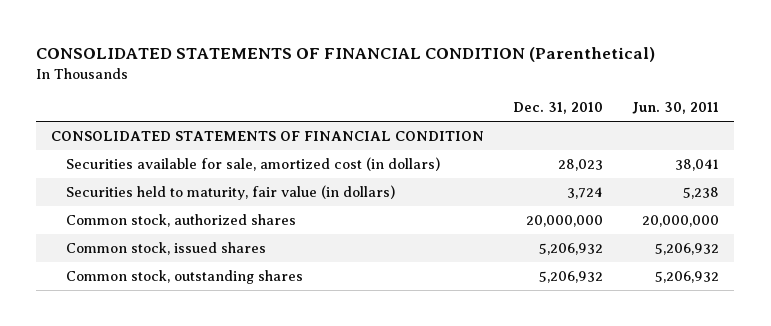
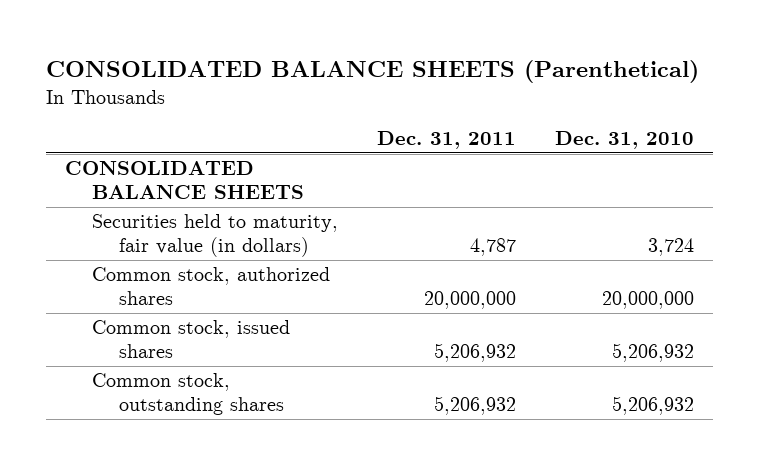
[36,47,656,63] CONSOLIDATED STATEMENTS OF FINANCIAL CONDITION (Parenthetical) -> [45,59,699,83] CONSOLIDATED BALANCE SHEETS (Parenthetical)
[632,102,720,115] Jun. 30, 2011 -> none
none -> [377,131,517,150] Dec. 31, 2011
[65,156,440,171] Securities available for sale, amortized cost (in dollars) -> none
[51,130,485,141] CONSOLIDATED STATEMENTS OF FINANCIAL CONDITION -> [65,161,305,200] CONSOLIDATED BALANCE SHEETS

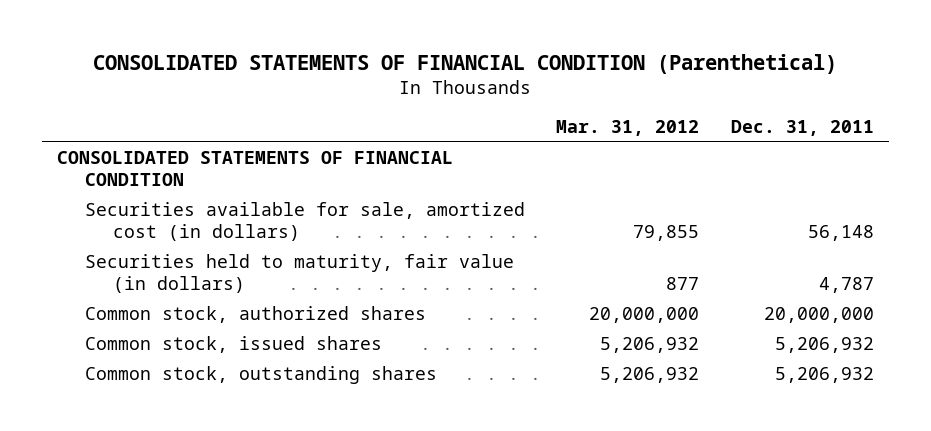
[45,59,699,83] CONSOLIDATED BALANCE SHEETS (Parenthetical) -> [93,53,838,74] CONSOLIDATED STATEMENTS OF FINANCIAL CONDITION (Parenthetical)
[554,131,694,150] Dec. 31, 2010 -> none
none -> [556,120,700,137] Mar. 31, 2012
[65,161,305,200] CONSOLIDATED BALANCE SHEETS -> [57,151,454,187] CONSOLIDATED STATEMENTS OF FINANCIAL CONDITION
none -> [85,202,526,242] Securities available for sale, amortized cost (in dollars)

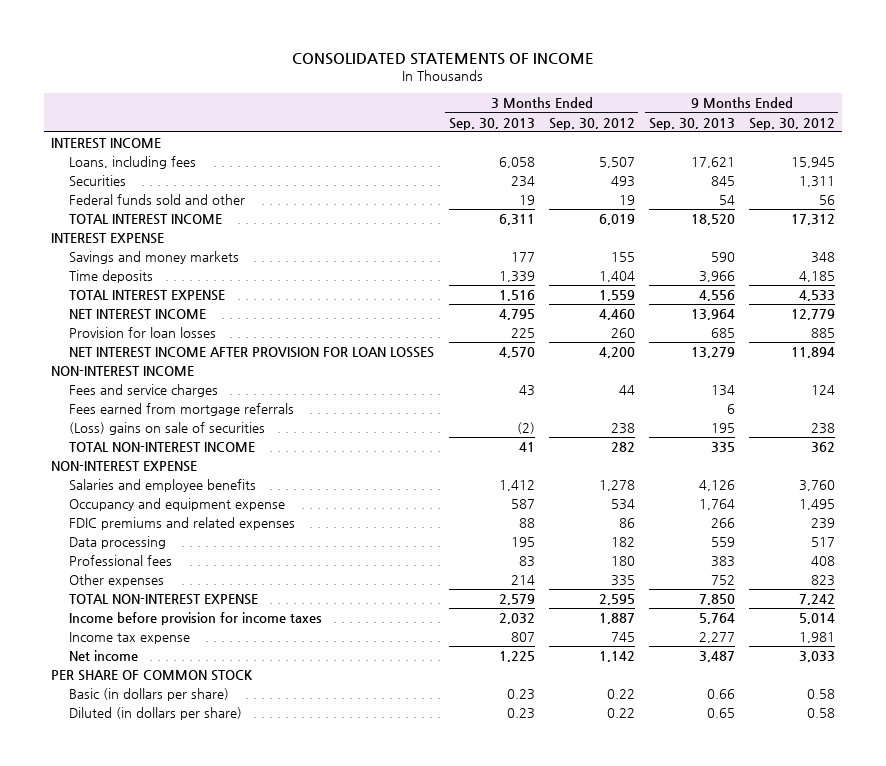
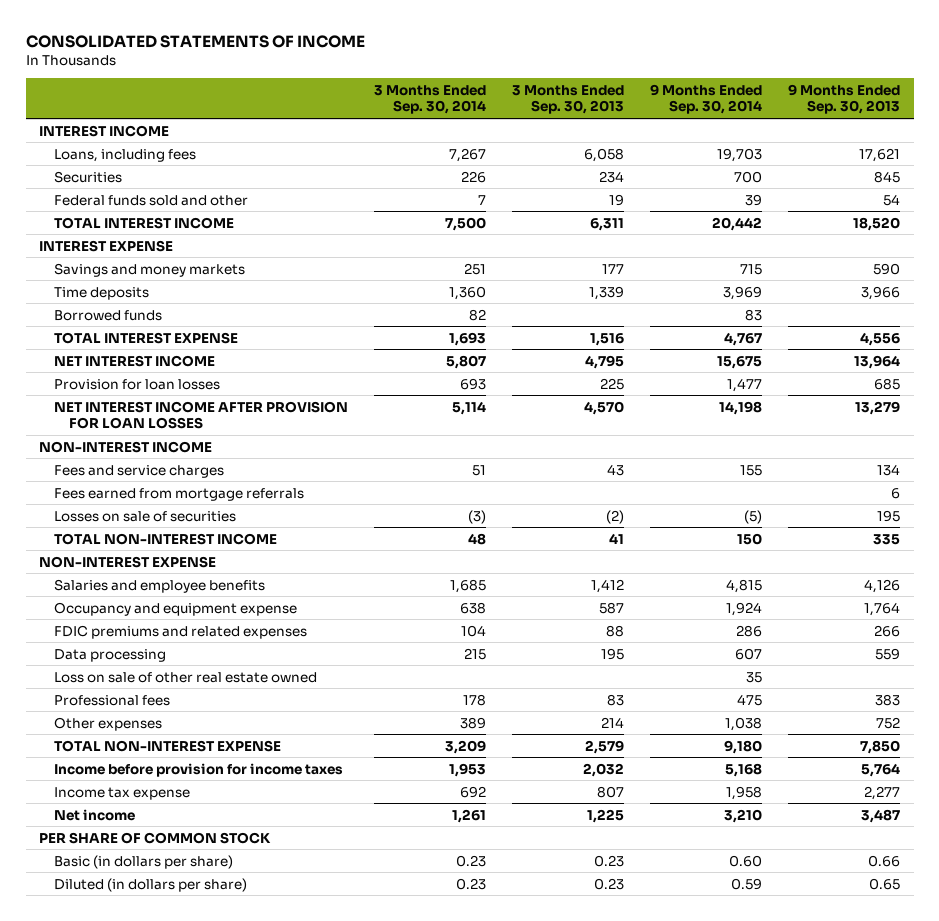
[548,117,635,130] Sep. 30, 2012 -> none
[748,117,835,130] Sep. 30, 2012 -> none
none -> [373,85,486,115] 3 Months Ended Sep. 30, 2014
none -> [650,84,763,115] 9 Months Ended Sep. 30, 2014
none -> [53,309,162,321] Borrowed funds
[69,422,266,436] (Loss) gains on sale of securities -> [53,510,236,522] Losses on sale of securities
none -> [53,671,317,683] Loss on sale of other real estate owned

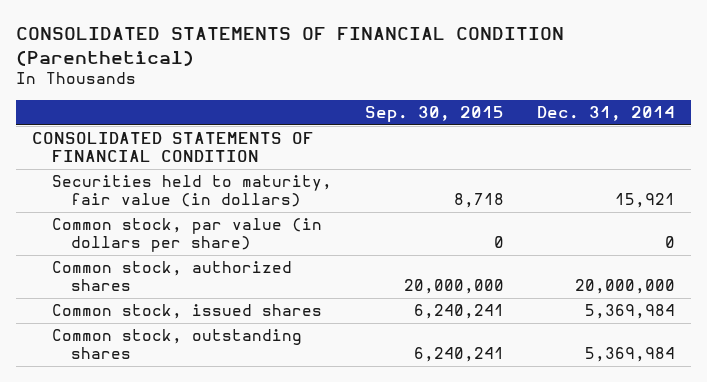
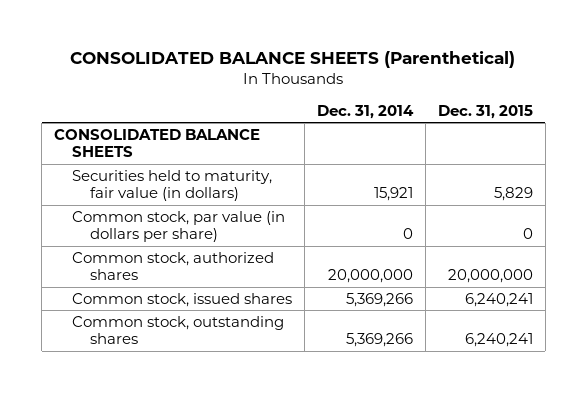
[15,26,564,66] CONSOLIDATED STATEMENTS OF FINANCIAL CONDITION (Parenthetical) -> [70,51,516,69] CONSOLIDATED BALANCE SHEETS (Parenthetical)
[364,105,504,122] Sep. 30, 2015 -> none
none -> [437,104,533,119] Dec. 31, 2015
[32,132,315,162] CONSOLIDATED STATEMENTS OF FINANCIAL CONDITION -> [53,128,260,158] CONSOLIDATED BALANCE SHEETS
[584,304,675,320] 5,369,984 -> [345,292,413,307] 5,369,266
[584,346,675,362] 5,369,984 -> [345,333,413,348] 5,369,266

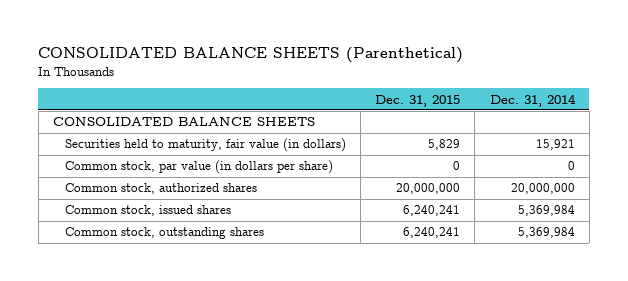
[345,292,413,307] 5,369,266 -> [517,205,575,217] 5,369,984
[345,333,413,348] 5,369,266 -> [517,227,575,239] 5,369,984

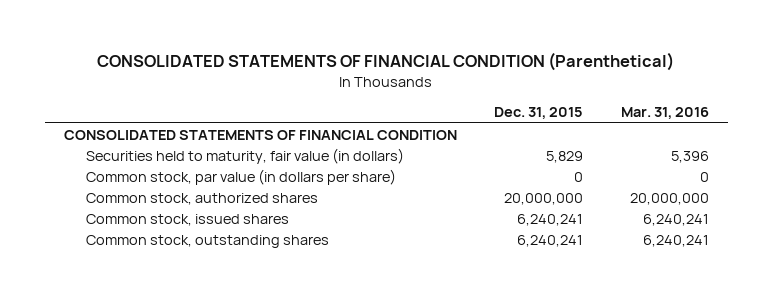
[38,47,464,64] CONSOLIDATED BALANCE SHEETS (Parenthetical) -> [97,52,675,72] CONSOLIDATED STATEMENTS OF FINANCIAL CONDITION (Parenthetical)
[489,93,576,107] Dec. 31, 2014 -> none
none -> [621,107,710,120] Mar. 31, 2016
[53,117,316,127] CONSOLIDATED BALANCE SHEETS -> [63,129,457,140] CONSOLIDATED STATEMENTS OF FINANCIAL CONDITION

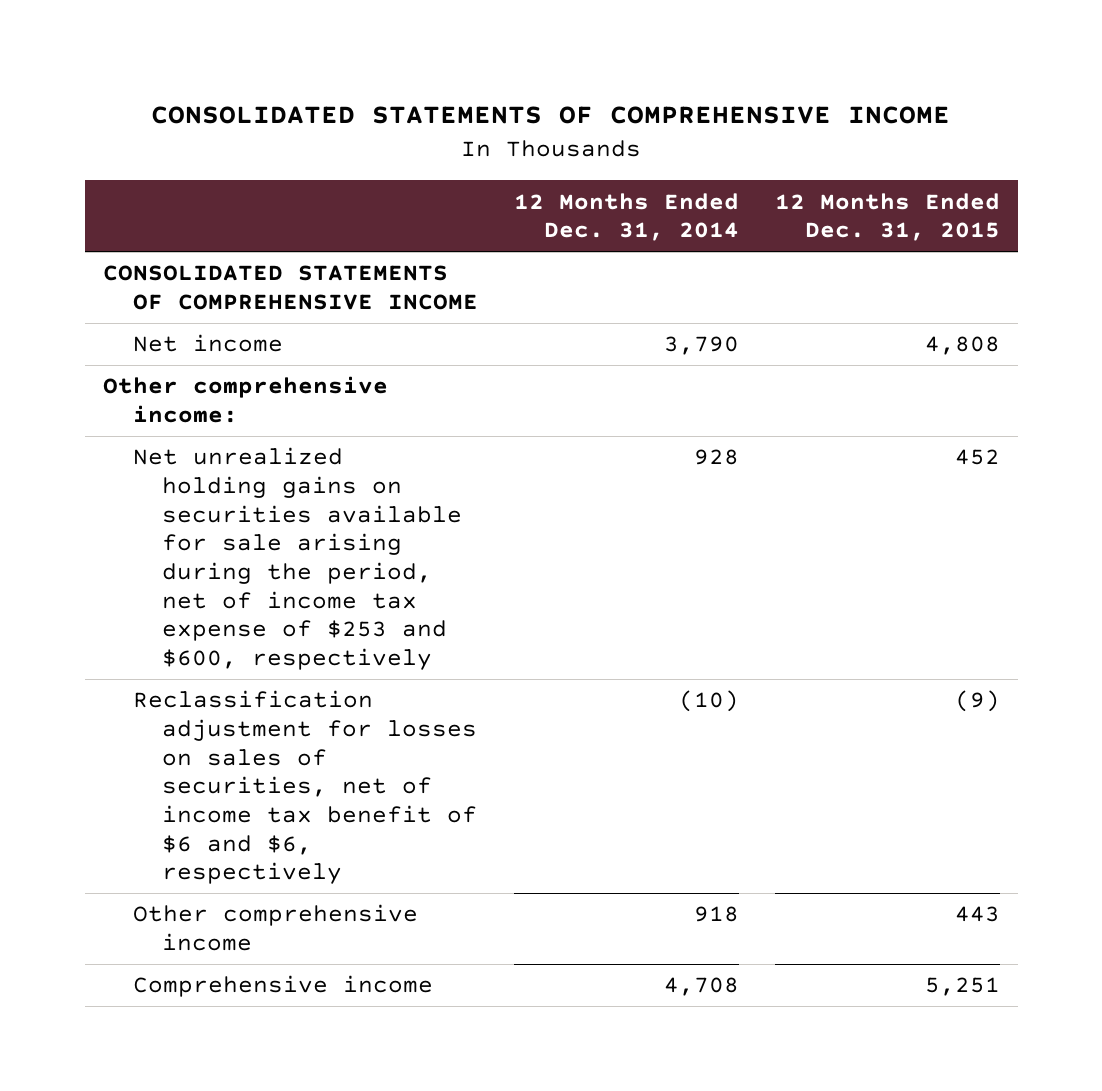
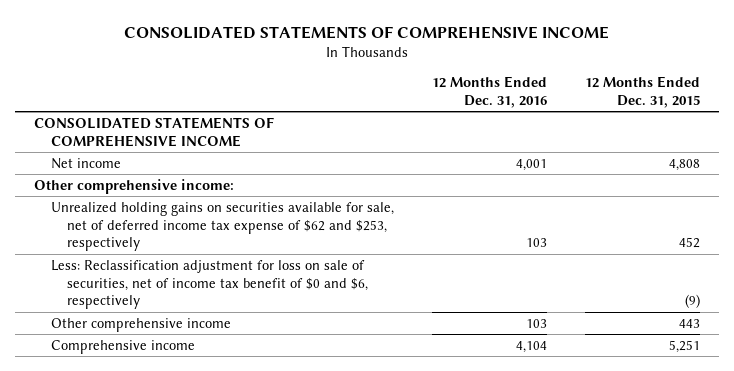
[513,192,739,242] 12 Months Ended Dec. 31, 2014 -> none
none -> [431,76,547,108] 12 Months Ended Dec. 31, 2016
[132,447,463,671] Net unrealized holding gains on securities available for sale arising during the period, net of income tax expense of $253 and $600, respectively -> [50,201,394,252] Unrealized holding gains on securities available for sale, net of deferred income tax expense of $62 and $253, respectively
[132,690,478,885] Reclassification adjustment for losses on sales of securities, net of income tax benefit of $6 and $6, respectively -> [50,259,368,310] Less: Reclassification adjustment for loss on sale of securities, net of income tax benefit of $0 and $6, respectively

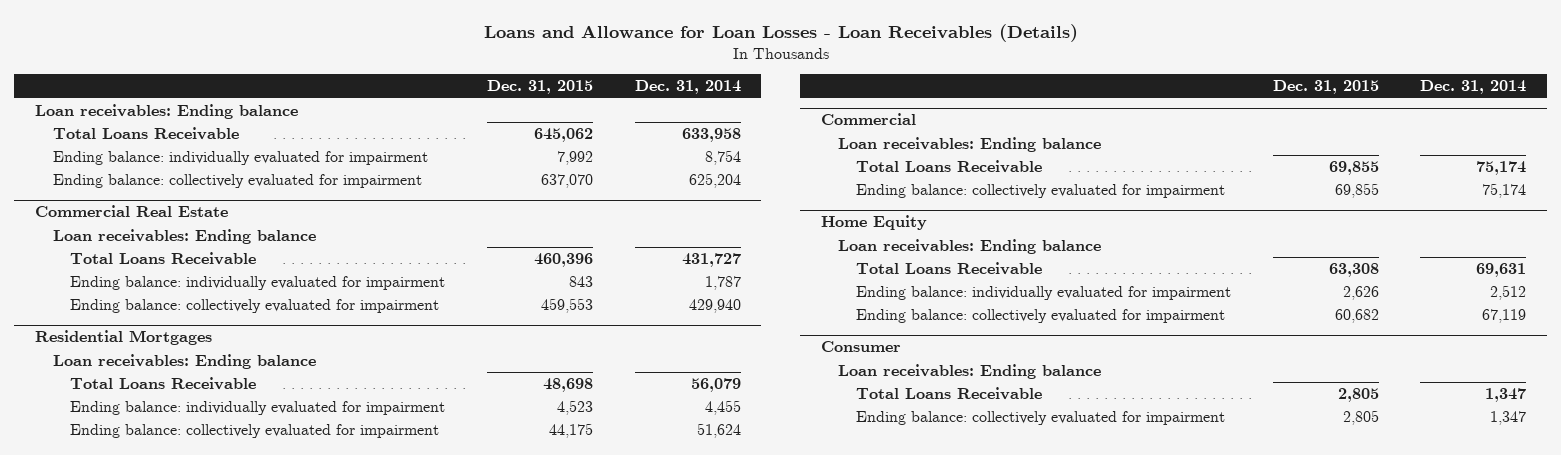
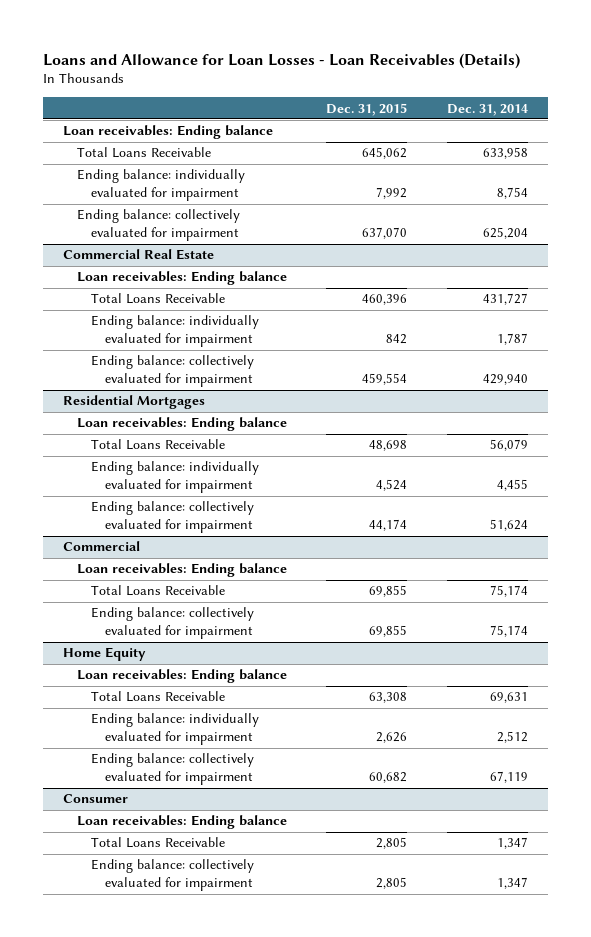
[568,275,593,287] 843 -> [386,334,408,345] 842
[540,297,593,313] 459,553 -> [362,373,408,386] 459,554
[556,399,593,415] 4,523 -> [376,479,408,492] 4,524
[548,422,593,438] 44,175 -> [369,519,408,532] 44,174

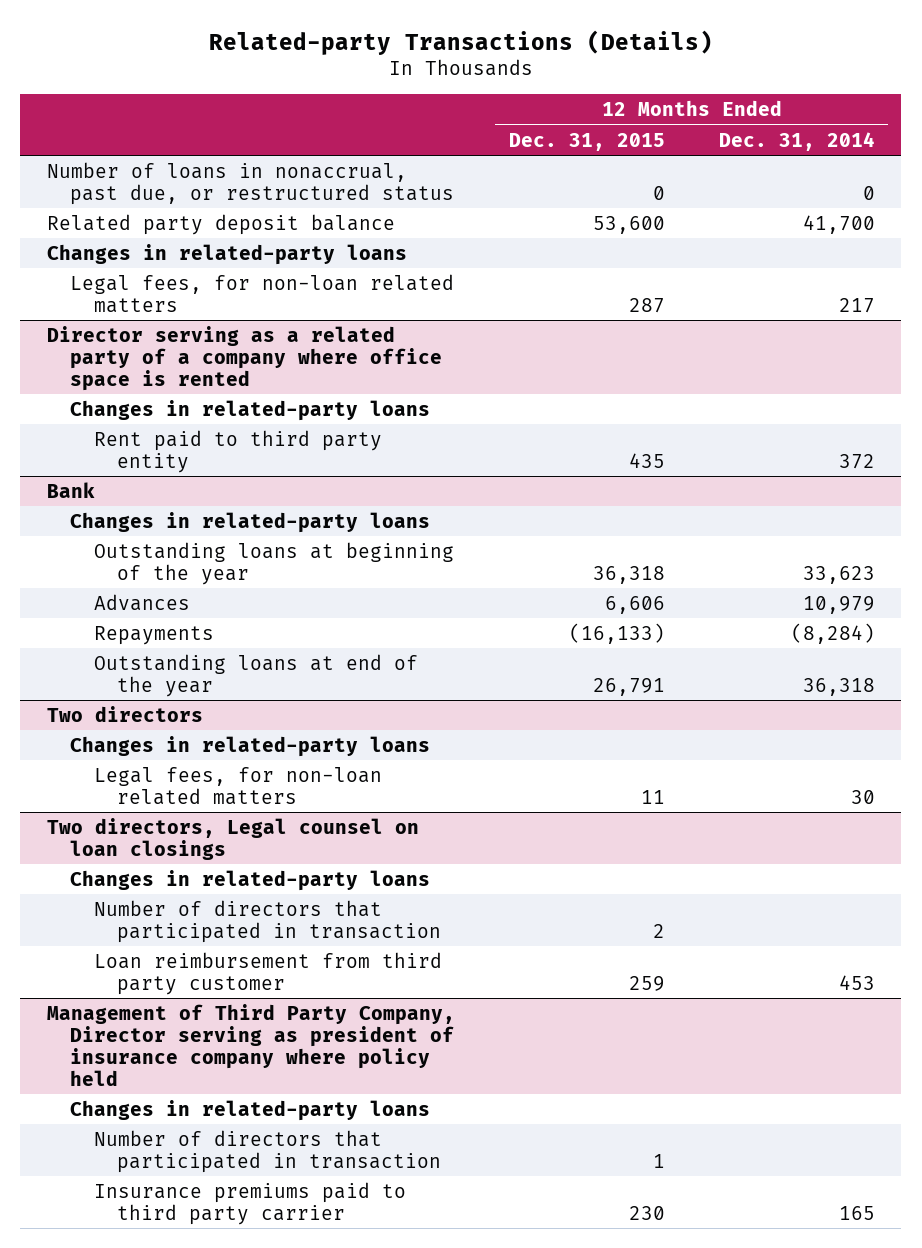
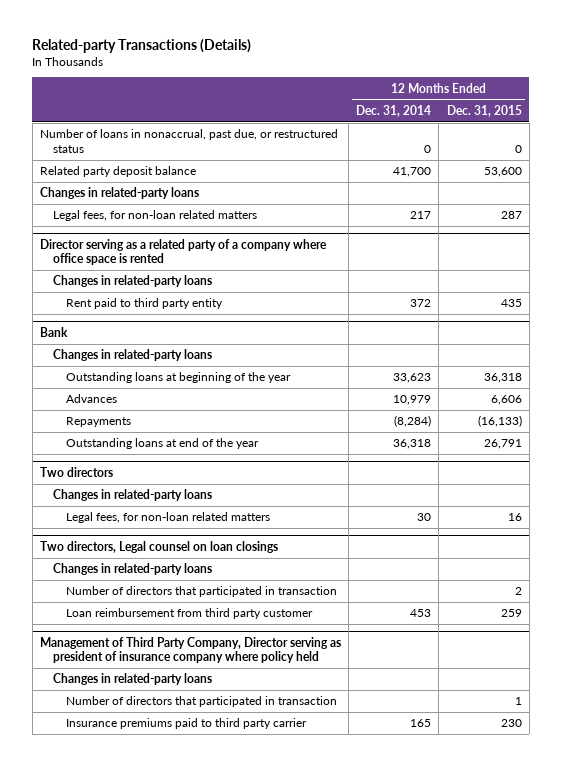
[640,789,665,804] 11 -> [507,513,522,522] 16

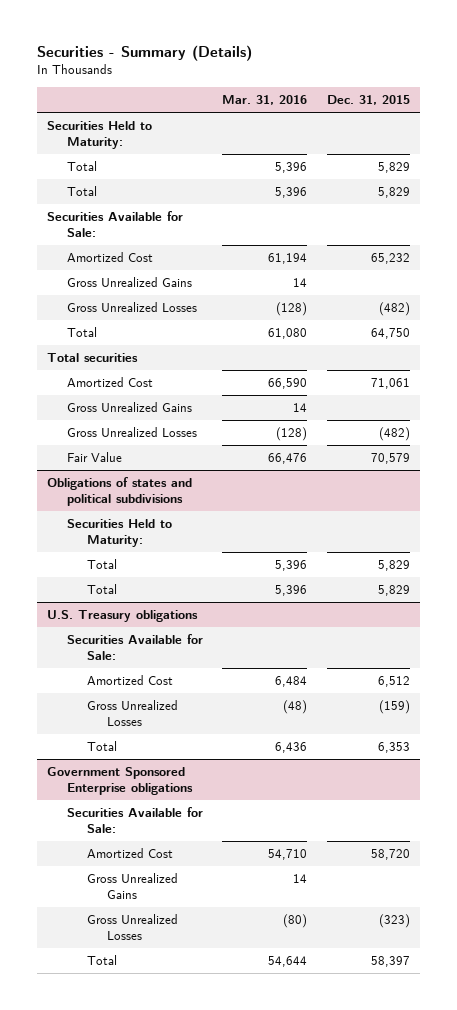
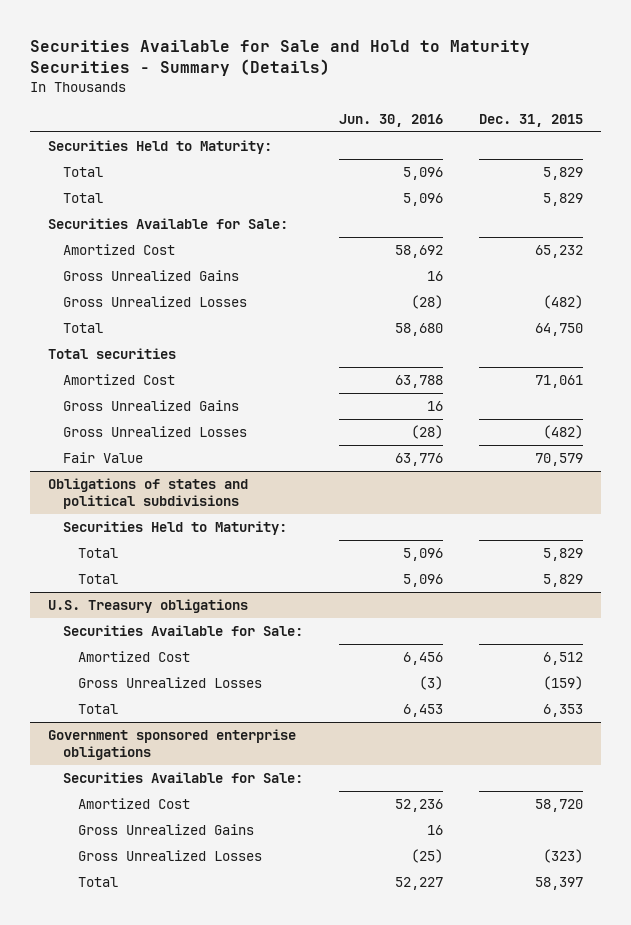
[37,45,253,62] Securities - Summary (Details) -> [29,39,530,77] Securities Available for Sale and Hold to Maturity Securities - Summary (Details)
[222,95,308,106] Mar. 31, 2016 -> none
none -> [339,114,444,128] Jun. 30, 2016
[46,767,193,796] Government Sponsored Enterprise obligations -> [47,729,296,760] Government sponsored enterprise obligations

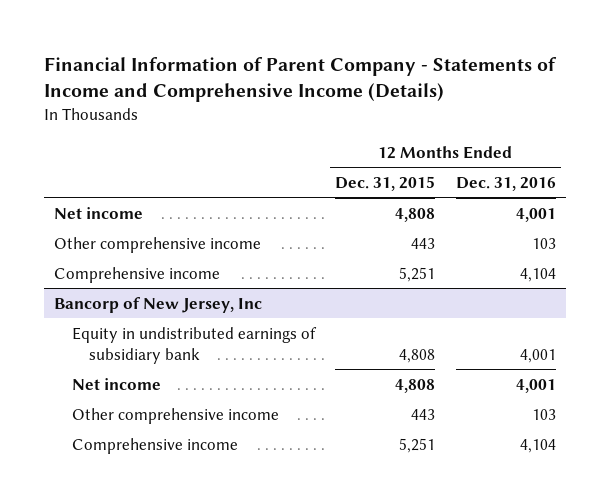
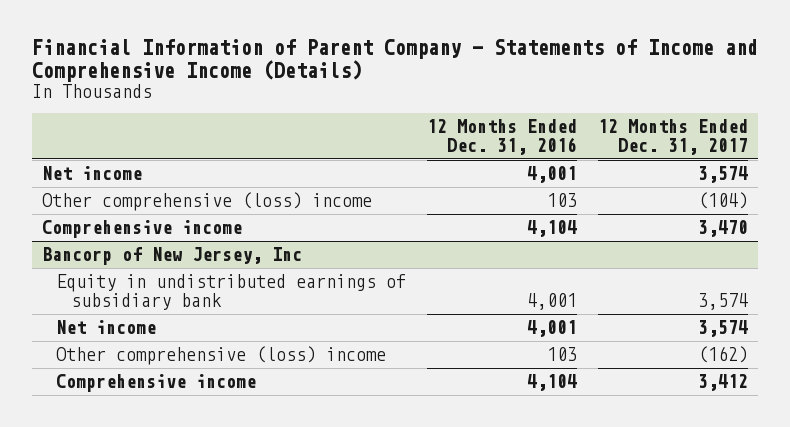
[335,175,436,191] Dec. 31, 2015 -> none
none -> [597,119,748,156] 12 Months Ended Dec. 31, 2017
[54,236,262,253] Other comprehensive income -> [42,192,373,212] Other comprehensive (loss) income
[71,407,279,424] Other comprehensive income -> [56,346,387,366] Other comprehensive (loss) income

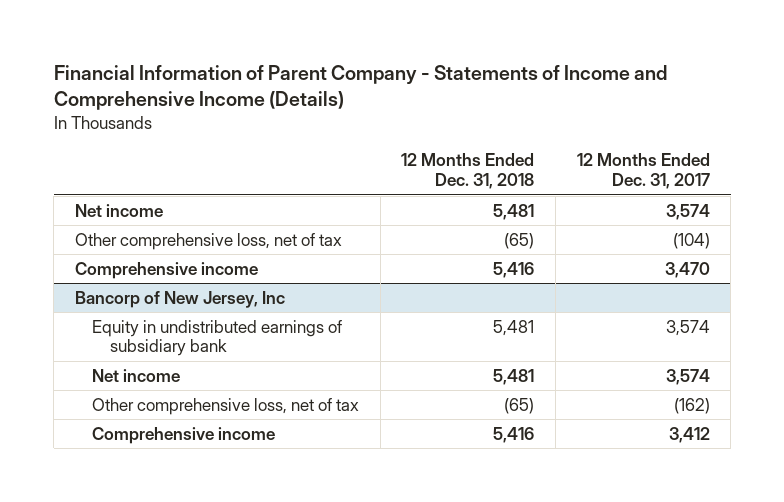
[426,119,577,156] 12 Months Ended Dec. 31, 2016 -> none
none -> [401,153,535,190] 12 Months Ended Dec. 31, 2018
[42,192,373,212] Other comprehensive (loss) income -> [74,232,342,250] Other comprehensive loss, net of tax
[56,346,387,366] Other comprehensive (loss) income -> [92,397,360,415] Other comprehensive loss, net of tax

